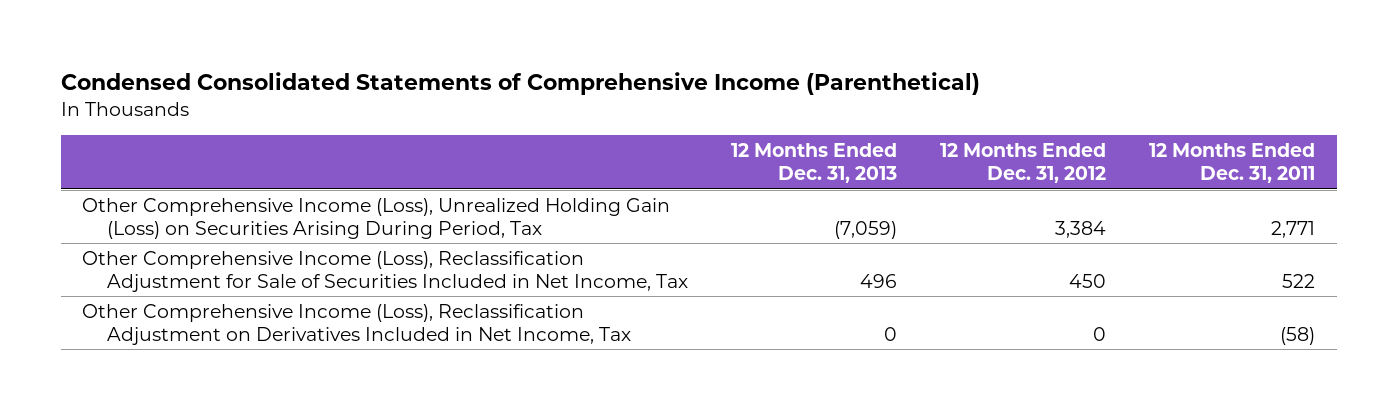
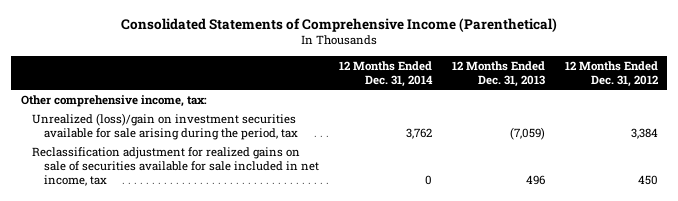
[60,72,980,96] Condensed Consolidated Statements of Comprehensive Income (Parenthetical) -> [121,17,558,32] Consolidated Statements of Comprehensive Income (Parenthetical)
[1149,142,1316,184] 12 Months Ended Dec. 31, 2011 -> none
none -> [339,60,434,87] 12 Months Ended Dec. 31, 2014
[82,303,632,345] Other Comprehensive Income (Loss), Reclassification Adjustment on Derivatives Included in Net Income, Tax -> none
none -> [20,94,207,107] Other comprehensive income, tax:
[82,197,671,239] Other Comprehensive Income (Loss), Unrealized Holding Gain (Loss) on Securities Arising During Period, Tax -> [32,112,299,140] Unrealized (loss)/gain on investment securities available for sale arising during the period, tax
[82,250,689,292] Other Comprehensive Income (Loss), Reclassification Adjustment for Sale of Securities Included in Net Income, Tax -> [32,146,320,187] Reclassification adjustment for realized gains on sale of securities available for sale included in net income, tax

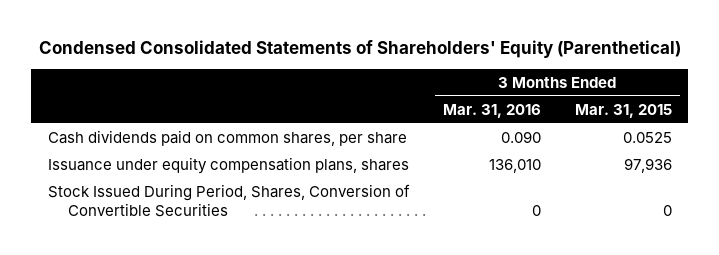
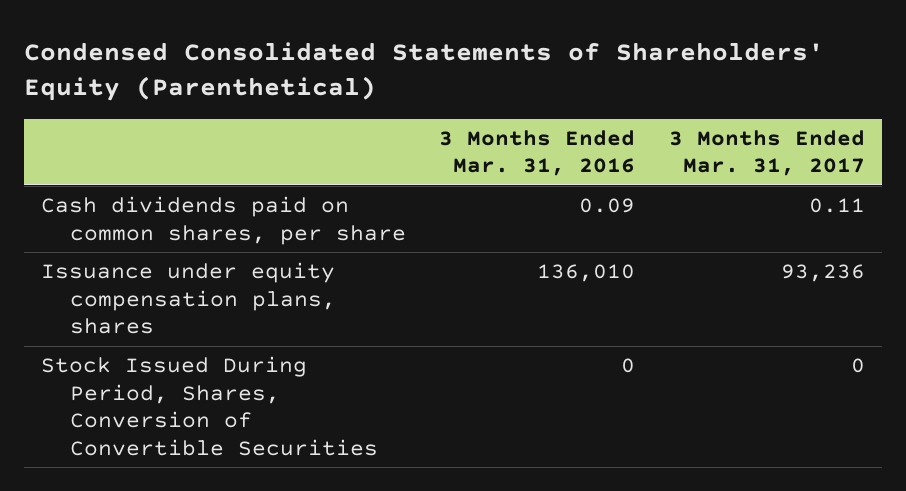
[574,103,672,118] Mar. 31, 2015 -> none
none -> [669,129,866,177] 3 Months Ended Mar. 31, 2017
[501,130,542,143] 0.090 -> [579,198,636,214] 0.09

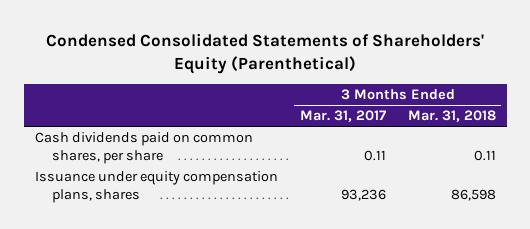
[439,129,636,177] 3 Months Ended Mar. 31, 2016 -> none
none -> [407,110,496,123] Mar. 31, 2018
[40,356,378,456] Stock Issued During Period, Shares, Conversion of Convertible Securities -> none

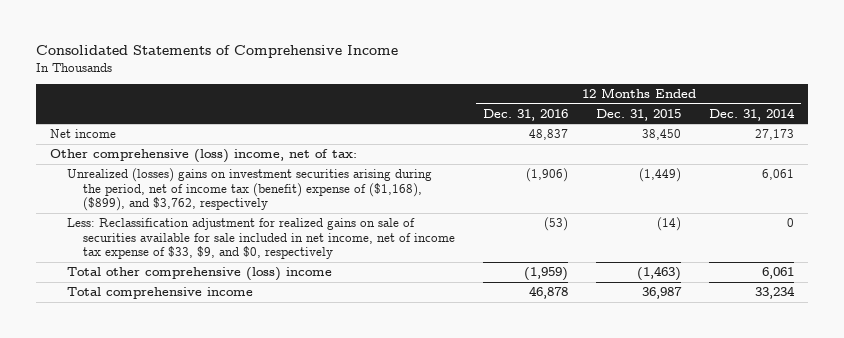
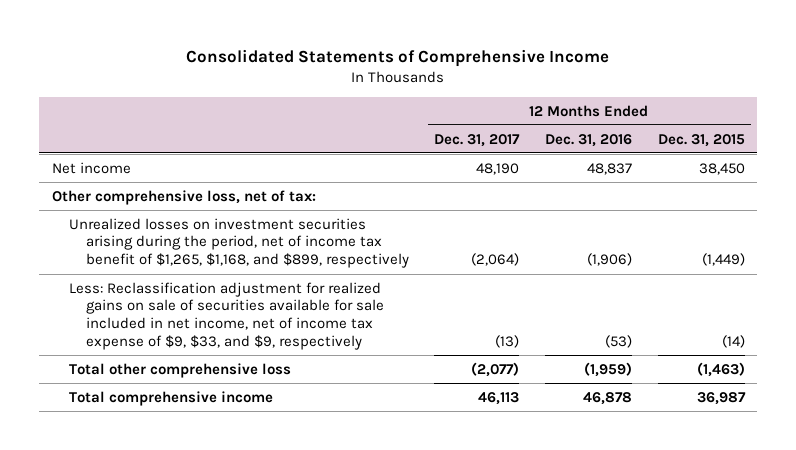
[708,107,795,121] Dec. 31, 2014 -> none
none -> [434,133,521,147] Dec. 31, 2017
[50,149,358,164] Other comprehensive (loss) income, net of tax: -> [51,189,316,205] Other comprehensive loss, net of tax:
[66,168,432,212] Unrealized (losses) gains on investment securities arising during the period, net of income tax (benefit) expense of ($1,168), ($899), and $3,762, respectively -> [68,217,409,269] Unrealized losses on investment securities arising during the period, net of income tax benefit of $1,265, $1,168, and $899, respectively
[66,218,456,260] Less: Reclassification adjustment for realized gains on sale of securities available for sale included in net income, net of income tax expense of $33, $9, and $0, respectively -> [68,281,384,351] Less: Reclassification adjustment for realized gains on sale of securities available for sale included in net income, net of income tax expense of $9, $33, and $9, respectively
[66,267,332,282] Total other comprehensive (loss) income -> [68,362,291,378] Total other comprehensive loss

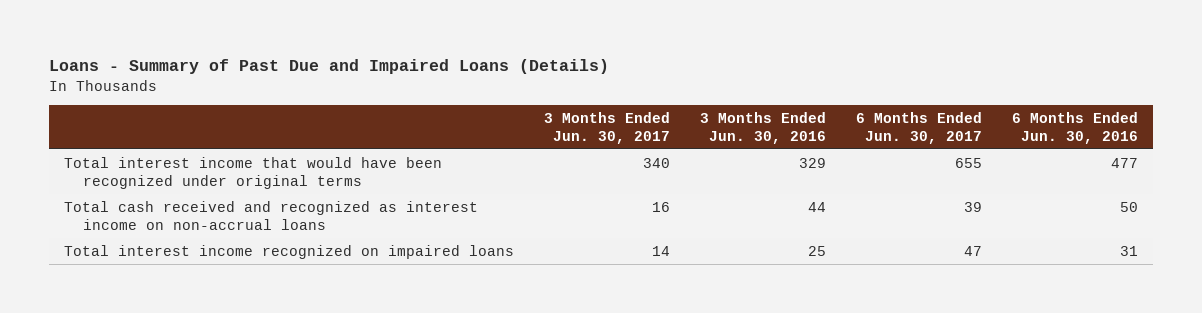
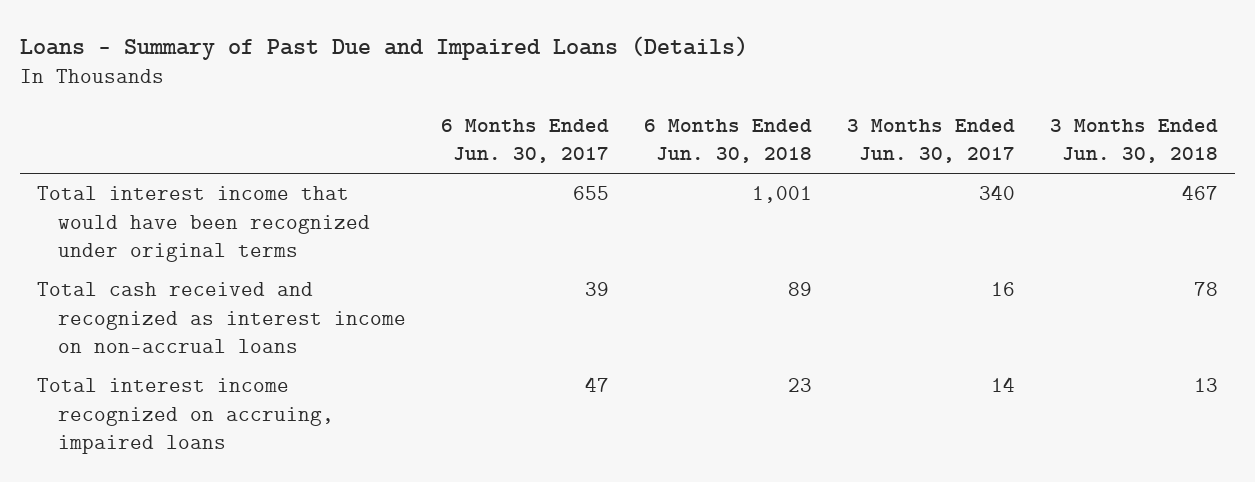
[700,111,827,144] 3 Months Ended Jun. 30, 2016 -> none
[1012,111,1139,144] 6 Months Ended Jun. 30, 2016 -> none
none -> [643,118,812,163] 6 Months Ended Jun. 30, 2018
none -> [1049,118,1218,163] 3 Months Ended Jun. 30, 2018
[64,244,515,259] Total interest income recognized on impaired loans -> [37,378,334,455] Total interest income recognized on accruing, impaired loans

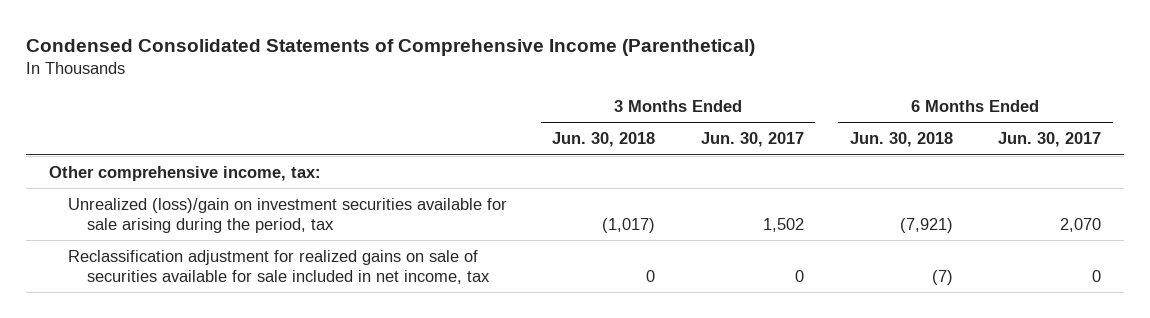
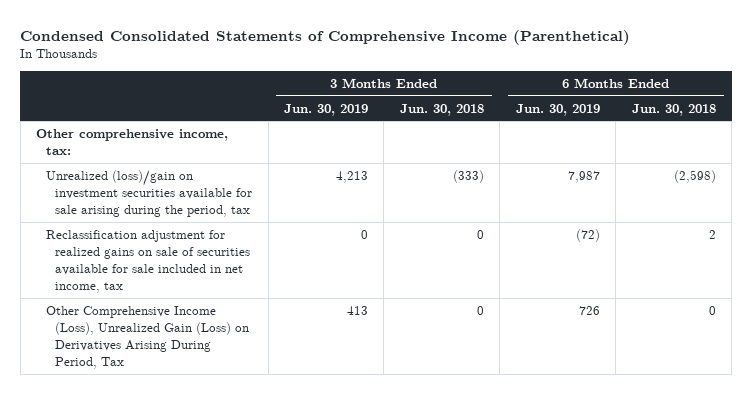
[700,132,804,148] Jun. 30, 2017 -> none
[998,132,1102,148] Jun. 30, 2017 -> none
none -> [283,103,368,116] Jun. 30, 2019
none -> [515,103,600,116] Jun. 30, 2019
[602,217,656,233] (1,017) -> [452,169,484,183] (333)
[899,217,953,233] (7,921) -> [673,169,716,183] (2,598)
[931,269,953,285] (7) -> [708,229,716,239] 2
none -> [45,305,250,370] Other Comprehensive Income (Loss), Unrealized Gain (Loss) on Derivatives Arising During Period, Tax

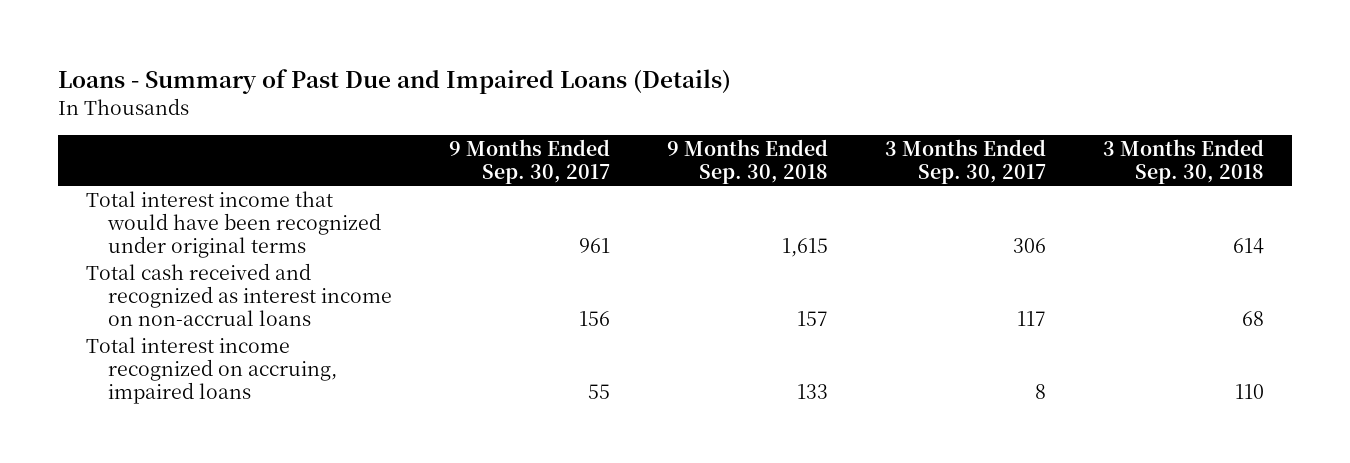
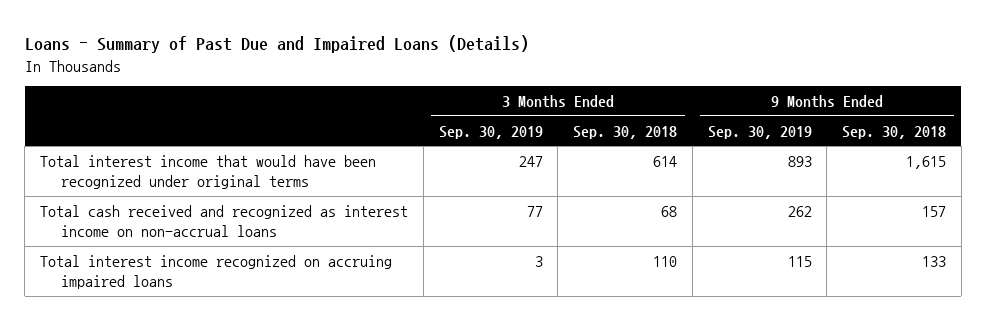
[449,138,611,184] 9 Months Ended Sep. 30, 2017 -> none
[884,138,1046,184] 3 Months Ended Sep. 30, 2017 -> none
none -> [438,125,543,139] Sep. 30, 2019
none -> [707,125,812,139] Sep. 30, 2019
[86,337,338,404] Total interest income recognized on accruing, impaired loans -> [40,254,393,289] Total interest income recognized on accruing impaired loans

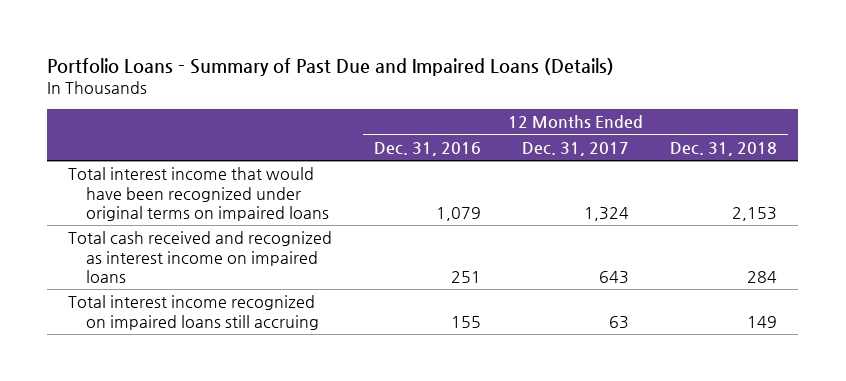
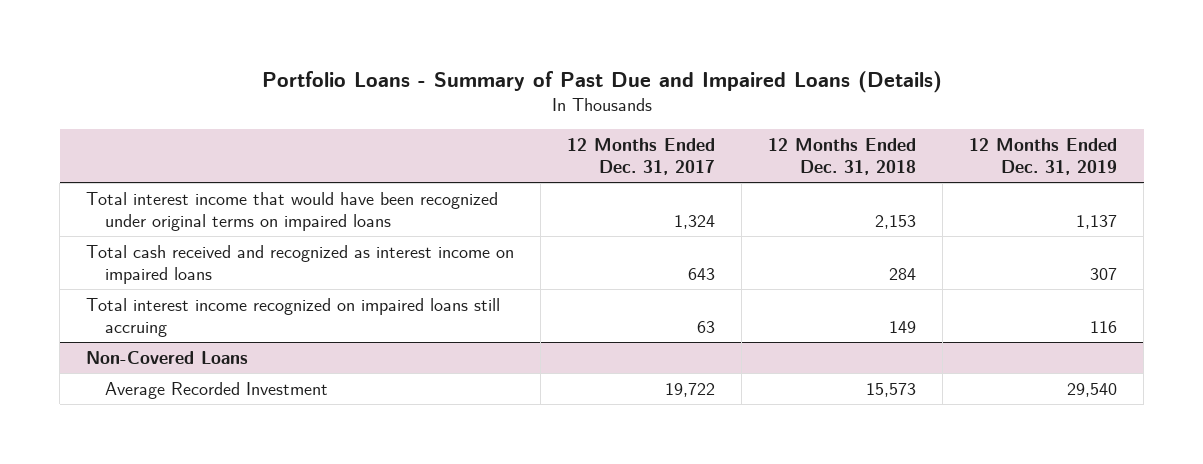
[373,141,481,156] Dec. 31, 2016 -> none
none -> [969,137,1118,176] 12 Months Ended Dec. 31, 2019
none -> [86,350,249,364] Non-Covered Loans
none -> [105,381,329,399] Average Recorded Investment

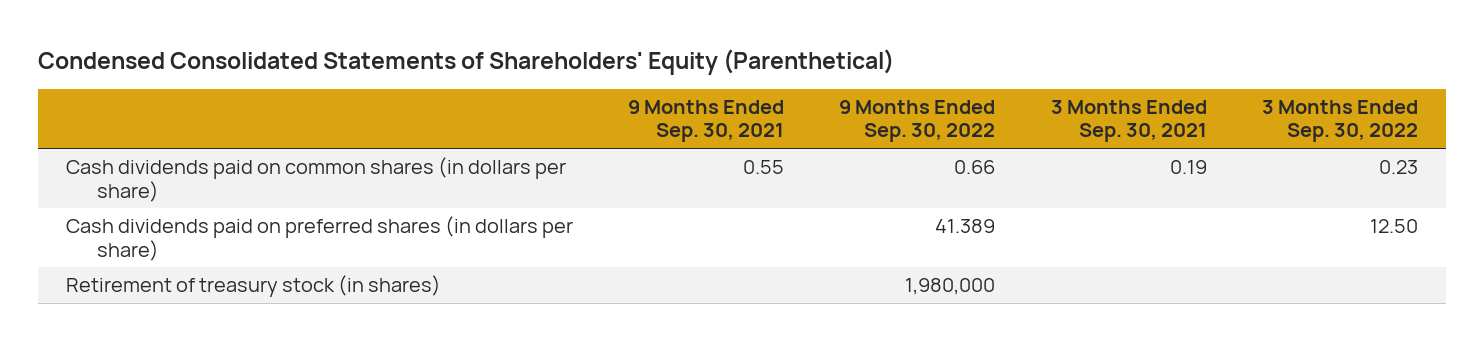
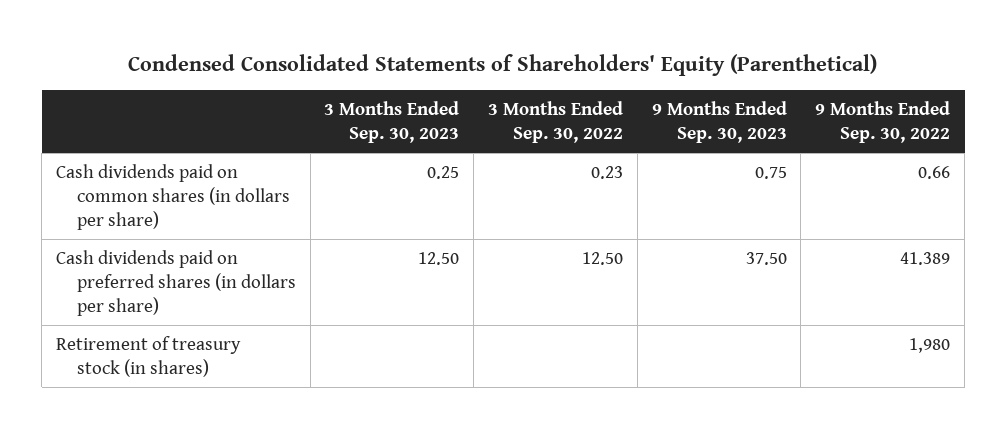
[628,100,785,143] 9 Months Ended Sep. 30, 2021 -> none
[1050,100,1207,143] 3 Months Ended Sep. 30, 2021 -> none
none -> [324,101,460,144] 3 Months Ended Sep. 30, 2023
none -> [651,101,787,144] 9 Months Ended Sep. 30, 2023
[905,278,996,296] 1,980,000 -> [909,337,951,353] 1,980

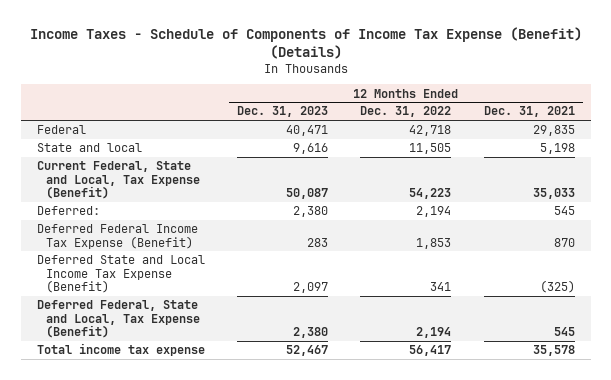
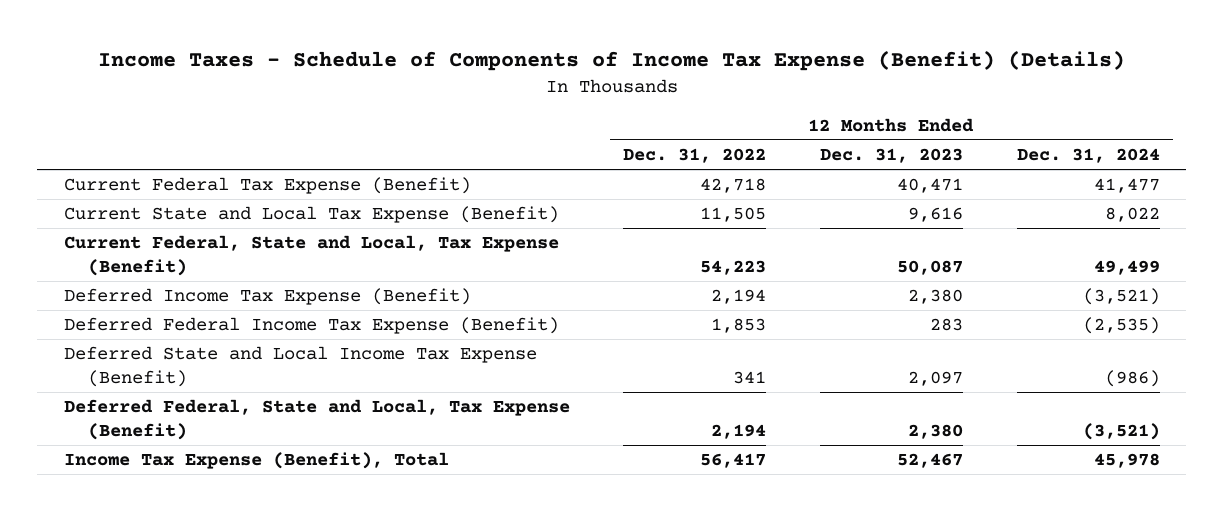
[483,106,575,118] Dec. 31, 2021 -> none
none -> [1016,147,1160,163] Dec. 31, 2024
[36,125,86,135] Federal -> [63,177,471,195] Current Federal Tax Expense (Benefit)
[36,143,142,153] State and local -> [63,206,559,224] Current State and Local Tax Expense (Benefit)
[36,206,100,216] Deferred: -> [63,288,471,306] Deferred Income Tax Expense (Benefit)
[36,343,205,357] Total income tax expense -> [63,452,449,470] Income Tax Expense (Benefit), Total

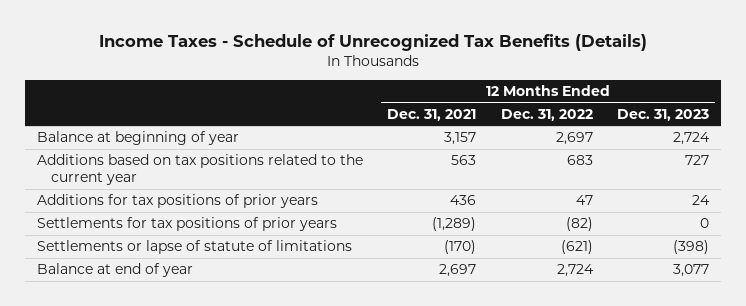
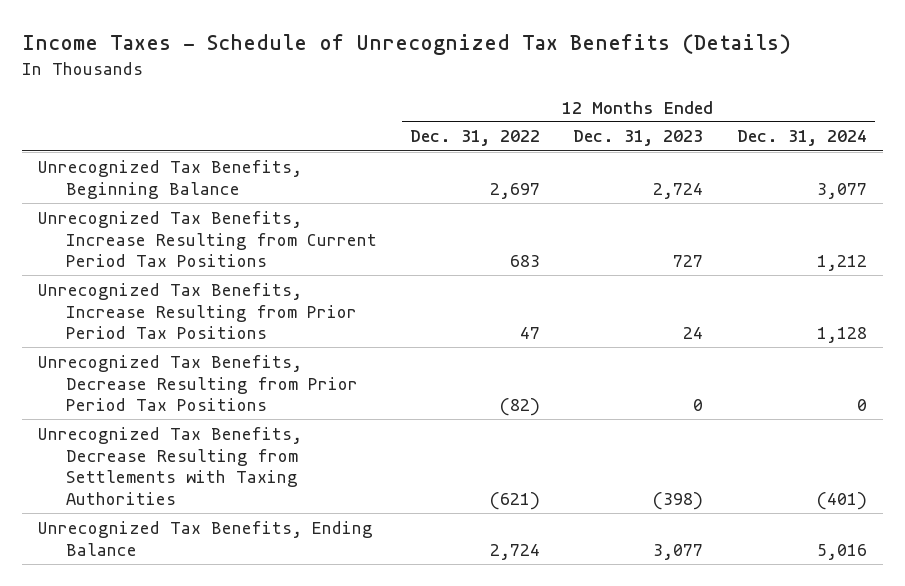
[387,108,477,121] Dec. 31, 2021 -> none
none -> [736,130,867,147] Dec. 31, 2024
[37,131,240,146] Balance at beginning of year -> [38,159,303,199] Unrecognized Tax Benefits, Beginning Balance
[37,154,364,186] Additions based on tax positions related to the current year -> [38,210,378,268] Unrecognized Tax Benefits, Increase Resulting from Current Period Tax Positions
[37,194,319,209] Additions for tax positions of prior years -> [38,282,358,340] Unrecognized Tax Benefits, Increase Resulting from Prior Period Tax Positions
[37,217,338,232] Settlements for tax positions of prior years -> [38,354,359,412] Unrecognized Tax Benefits, Decrease Resulting from Prior Period Tax Positions
[37,240,353,255] Settlements or lapse of statute of limitations -> [38,426,303,506] Unrecognized Tax Benefits, Decrease Resulting from Settlements with Taxing Authorities
[37,263,194,278] Balance at end of year -> [38,520,374,556] Unrecognized Tax Benefits, Ending Balance

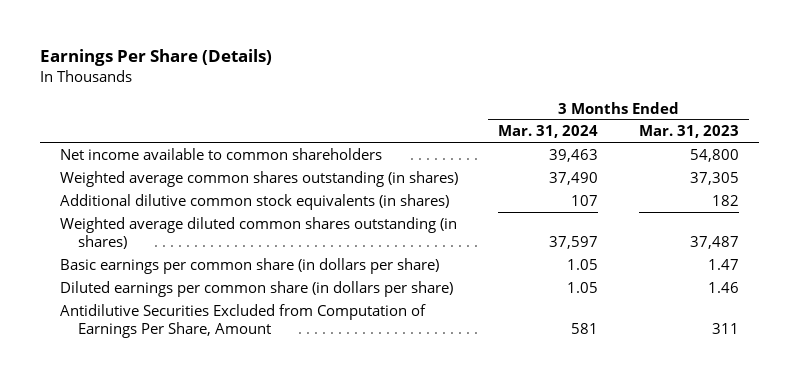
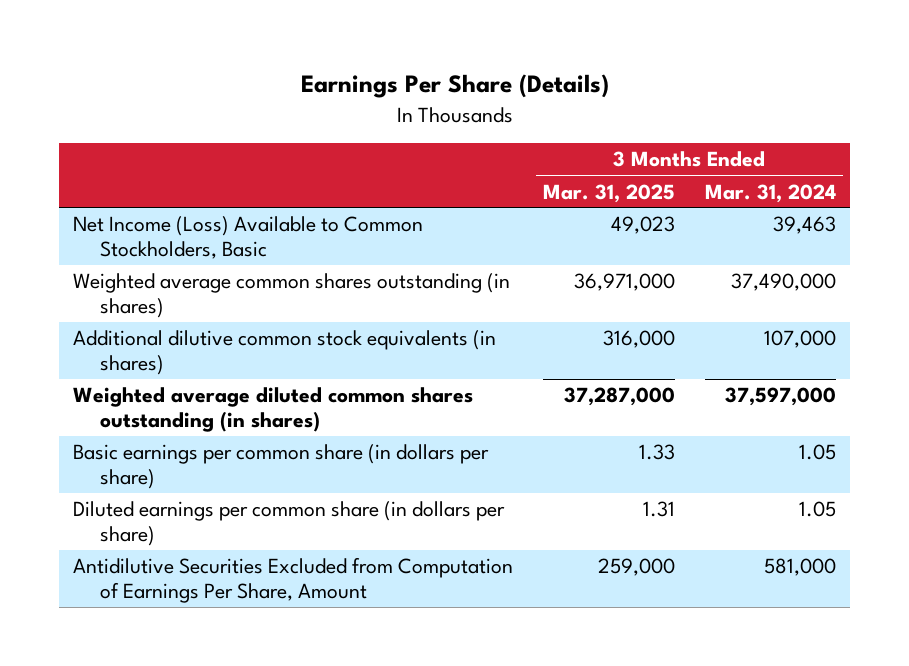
[638,125,739,139] Mar. 31, 2023 -> none
none -> [543,183,676,203] Mar. 31, 2025
[59,147,382,160] Net income available to common shareholders -> [73,216,424,260] Net Income (Loss) Available to Common Stockholders, Basic
[549,171,599,185] 37,490 -> [730,273,836,292] 37,490,000
[571,194,599,206] 107 -> [763,330,836,349] 107,000
[549,235,599,249] 37,597 -> [724,387,836,407] 37,597,000
[571,322,599,334] 581 -> [763,558,836,577] 581,000

